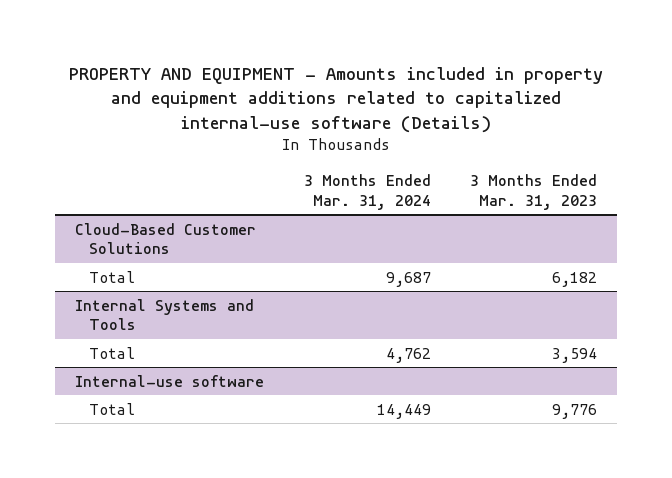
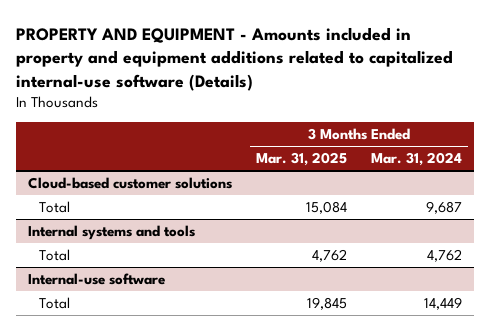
[470,173,598,210] 3 Months Ended Mar. 31, 2023 -> none
none -> [256,152,348,167] Mar. 31, 2025
[74,222,256,255] Cloud-Based Customer Solutions -> [28,177,233,190] Cloud-based customer solutions
[74,298,254,331] Internal Systems and Tools -> [28,225,196,241] Internal systems and tools

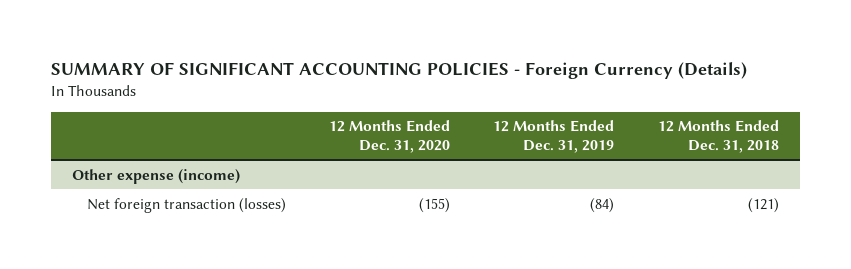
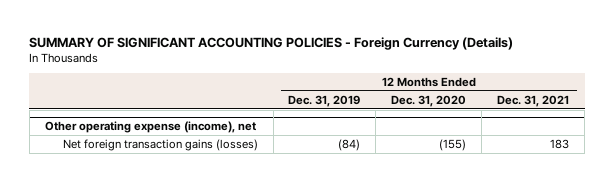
[657,120,779,153] 12 Months Ended Dec. 31, 2018 -> none
none -> [497,94,570,107] Dec. 31, 2021
[72,168,241,184] Other expense (income) -> [44,120,256,133] Other operating expense (income), net
[86,197,286,213] Net foreign transaction (losses) -> [62,138,258,151] Net foreign transaction gains (losses)

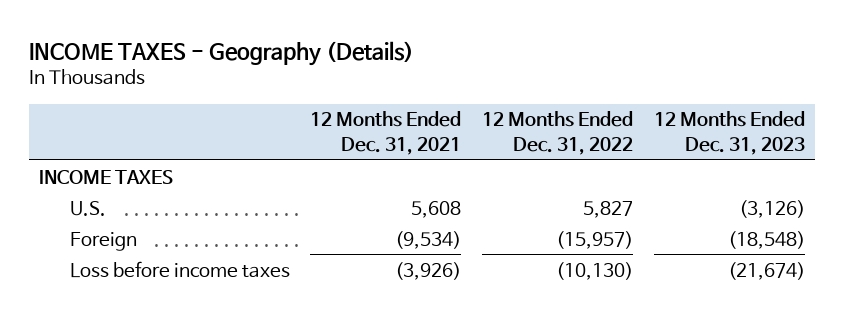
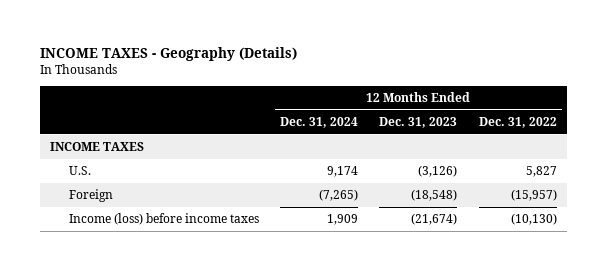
[310,111,462,155] 12 Months Ended Dec. 31, 2021 -> none
none -> [280,117,359,129] Dec. 31, 2024
[69,260,290,278] Loss before income taxes -> [69,213,260,226] Income (loss) before income taxes

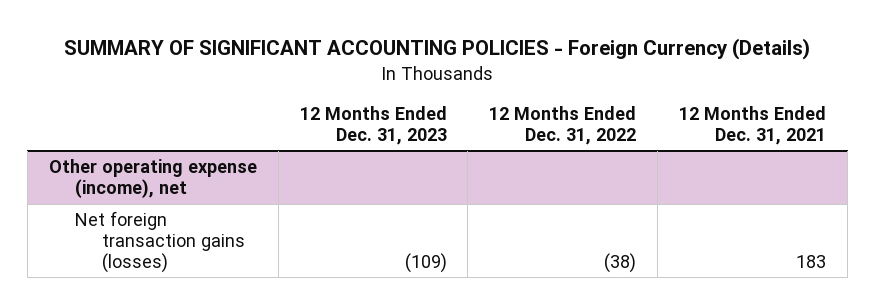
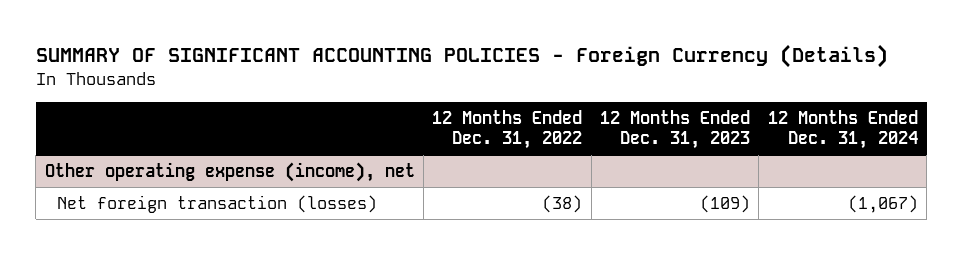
[679,105,827,145] 12 Months Ended Dec. 31, 2021 -> none
none -> [767,110,918,150] 12 Months Ended Dec. 31, 2024
[75,211,245,274] Net foreign transaction gains (losses) -> [57,194,378,213] Net foreign transaction (losses)

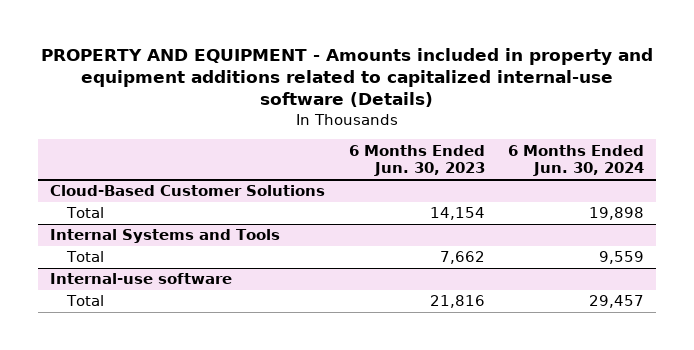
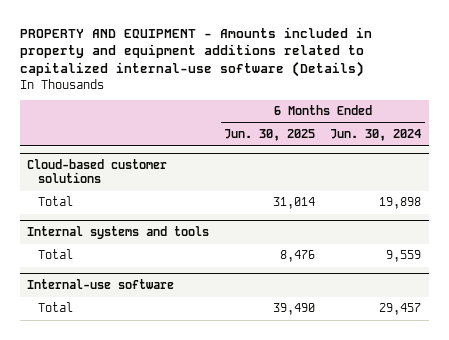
[348,144,485,177] 6 Months Ended Jun. 30, 2023 -> none
none -> [224,129,316,142] Jun. 30, 2025
[50,185,326,197] Cloud-Based Customer Solutions -> [27,159,168,184] Cloud-based customer solutions
[50,229,281,244] Internal Systems and Tools -> [27,226,210,240] Internal systems and tools

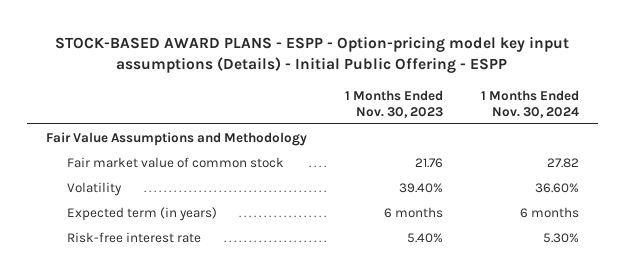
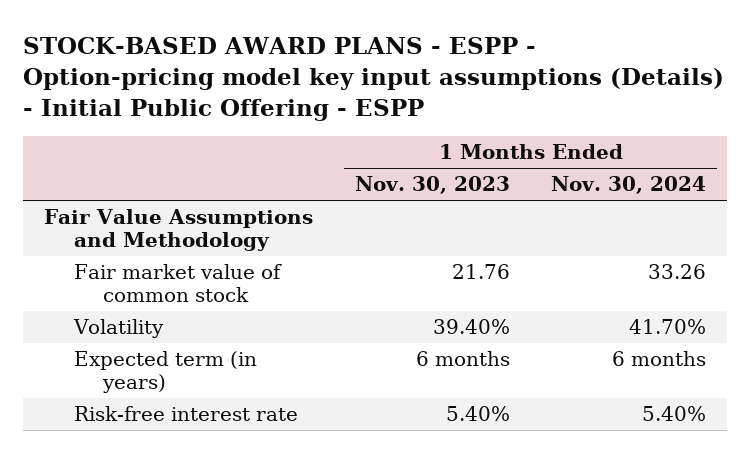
[546,157,579,168] 27.82 -> [648,264,707,280] 33.26
[534,182,579,193] 36.60% -> [629,319,707,335] 41.70%
[542,232,579,243] 5.30% -> [642,406,707,422] 5.40%

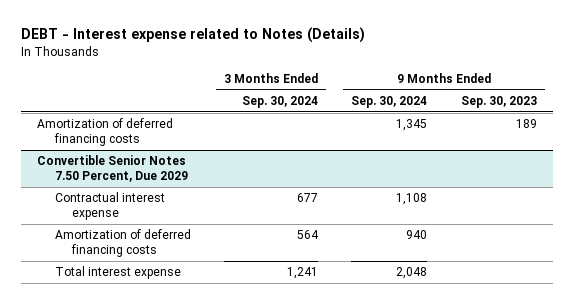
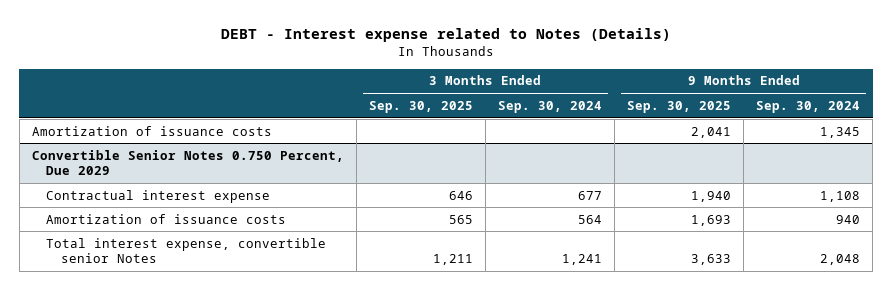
[460,96,537,109] Sep. 30, 2023 -> none
none -> [368,100,473,113] Sep. 30, 2025
none -> [627,100,732,113] Sep. 30, 2025
[37,118,174,146] Amortization of deferred financing costs -> [31,125,272,136] Amortization of issuance costs
[37,155,188,182] Convertible Senior Notes 7.50 Percent, Due 2029 -> [31,149,344,176] Convertible Senior Notes 0.750 Percent, Due 2029
[54,229,191,257] Amortization of deferred financing costs -> [46,213,287,224] Amortization of issuance costs
[54,266,181,280] Total interest expense -> [46,237,327,264] Total interest expense, convertible senior Notes

